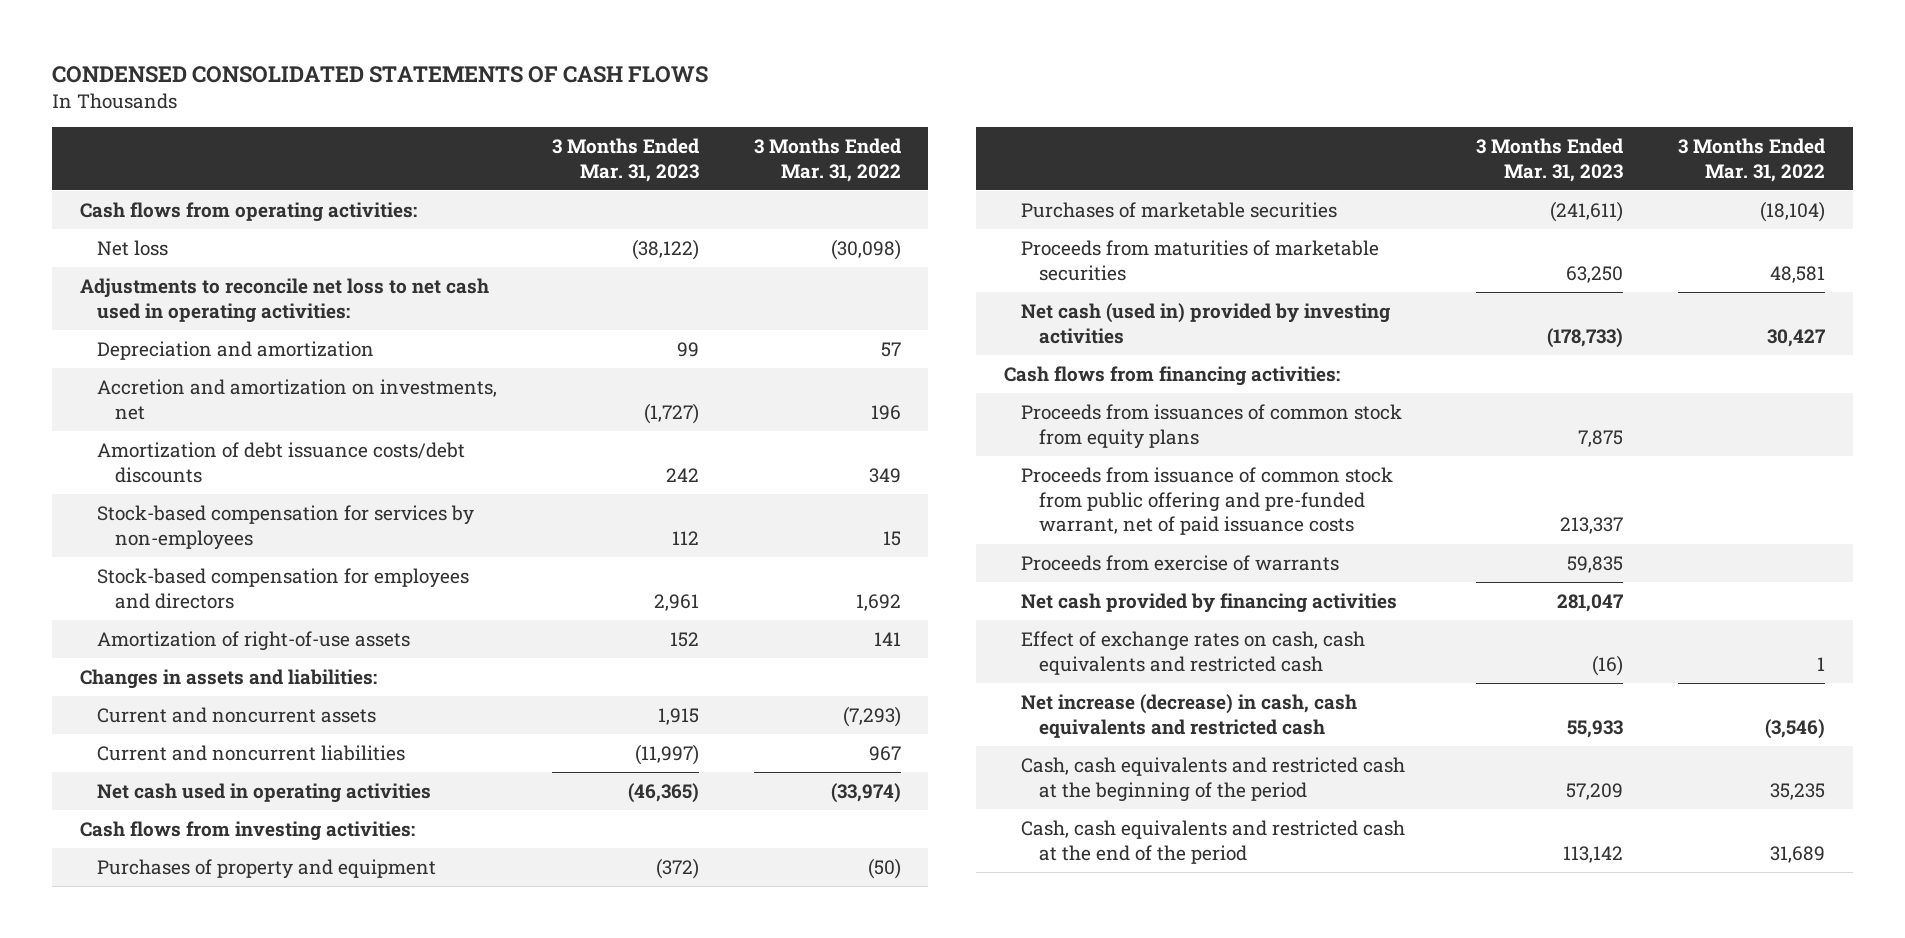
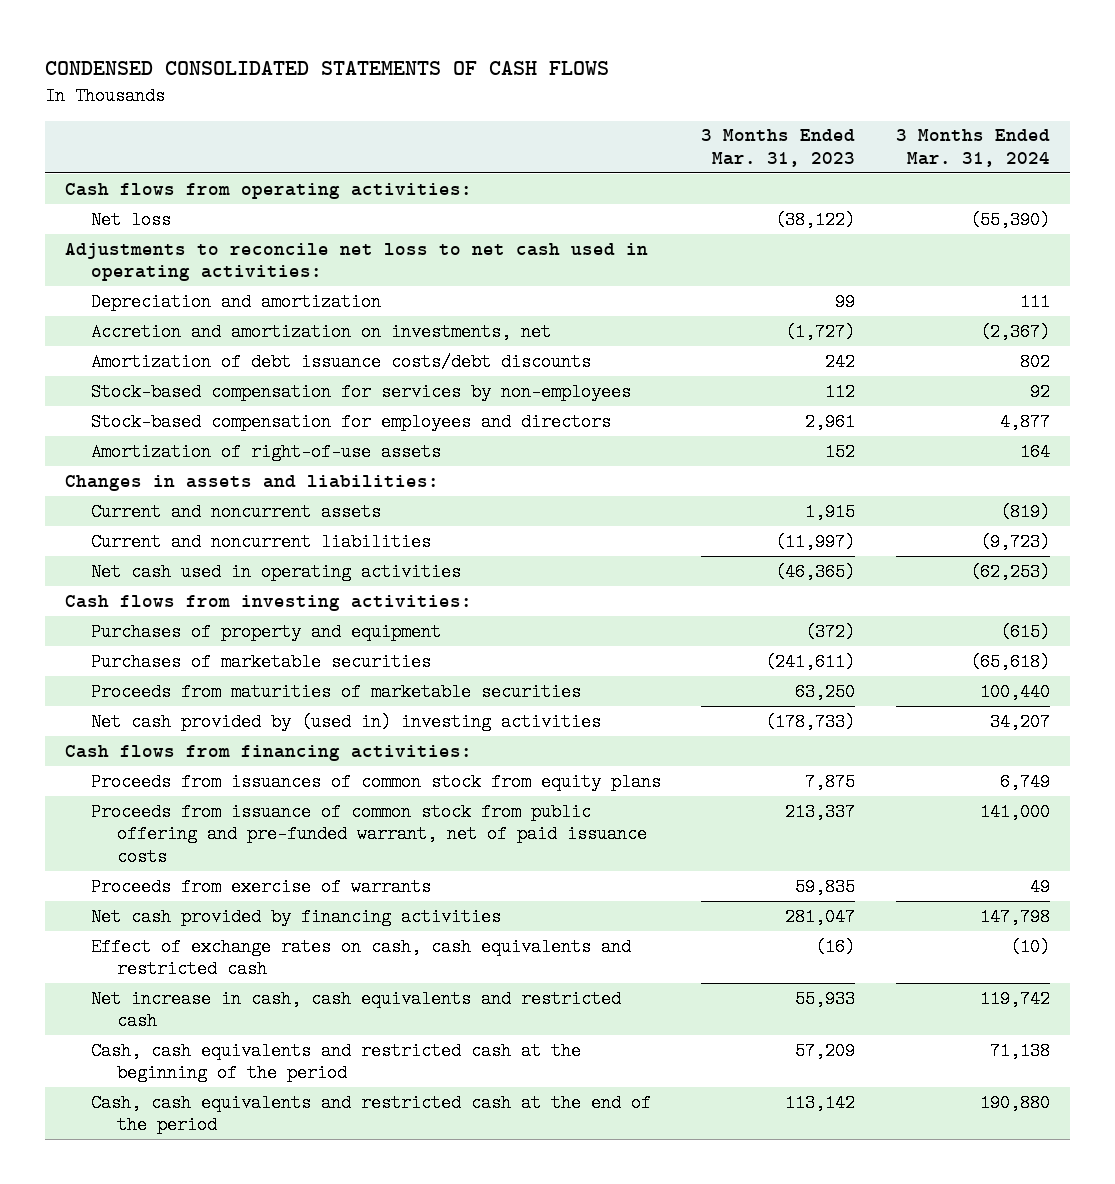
[753,138,901,182] 3 Months Ended Mar. 31, 2022 -> none
none -> [895,129,1050,168] 3 Months Ended Mar. 31, 2024
[1021,303,1391,344] Net cash (used in) provided by investing activities -> [90,712,601,731] Net cash provided by (used in) investing activities
[1021,694,1358,738] Net increase (decrease) in cash, cash equivalents and restricted cash -> [90,989,621,1031] Net increase in cash, cash equivalents and restricted cash

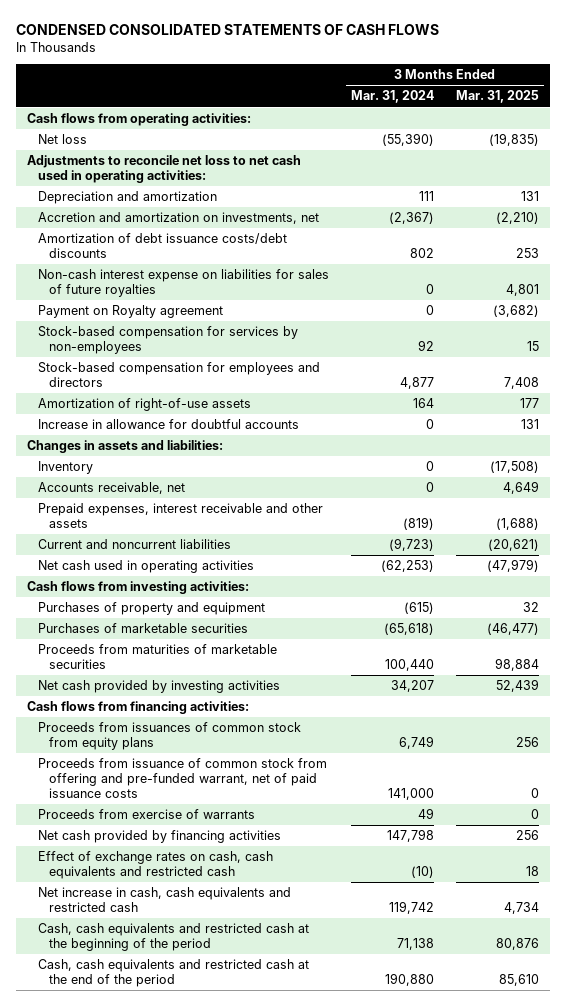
[701,129,856,168] 3 Months Ended Mar. 31, 2023 -> none
none -> [455,90,539,104] Mar. 31, 2025
none -> [38,269,330,297] Non-cash interest expense on liabilities for sales of future royalties
none -> [38,305,224,319] Payment on Royalty agreement
none -> [38,419,300,430] Increase in allowance for doubtful accounts
none -> [38,461,94,475] Inventory
none -> [38,482,186,495] Accounts receivable, net
[90,502,381,521] Current and noncurrent assets -> [38,503,324,528] Prepaid expenses, interest receivable and other assets
[90,712,601,731] Net cash provided by (used in) investing activities -> [38,680,281,694] Net cash provided by investing activities
[90,802,647,867] Proceeds from issuance of common stock from public offering and pre-funded warrant, net of paid issuance costs -> [38,758,328,798] Proceeds from issuance of common stock from offering and pre-funded warrant, net of paid issuance costs

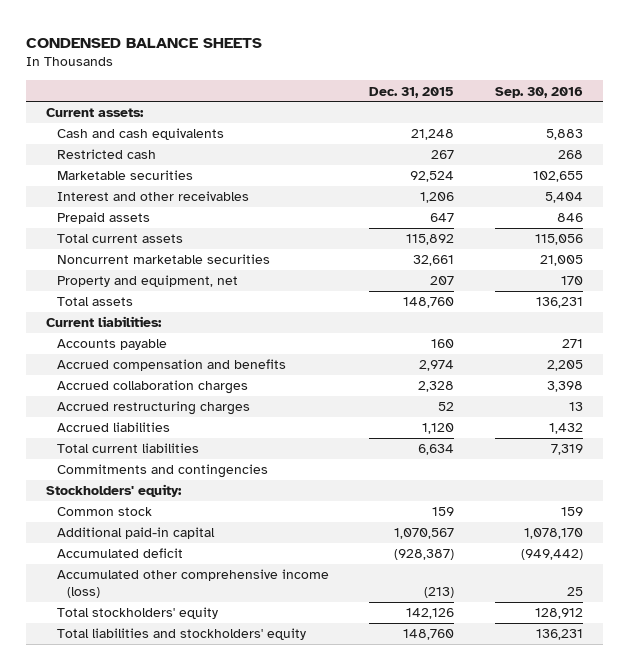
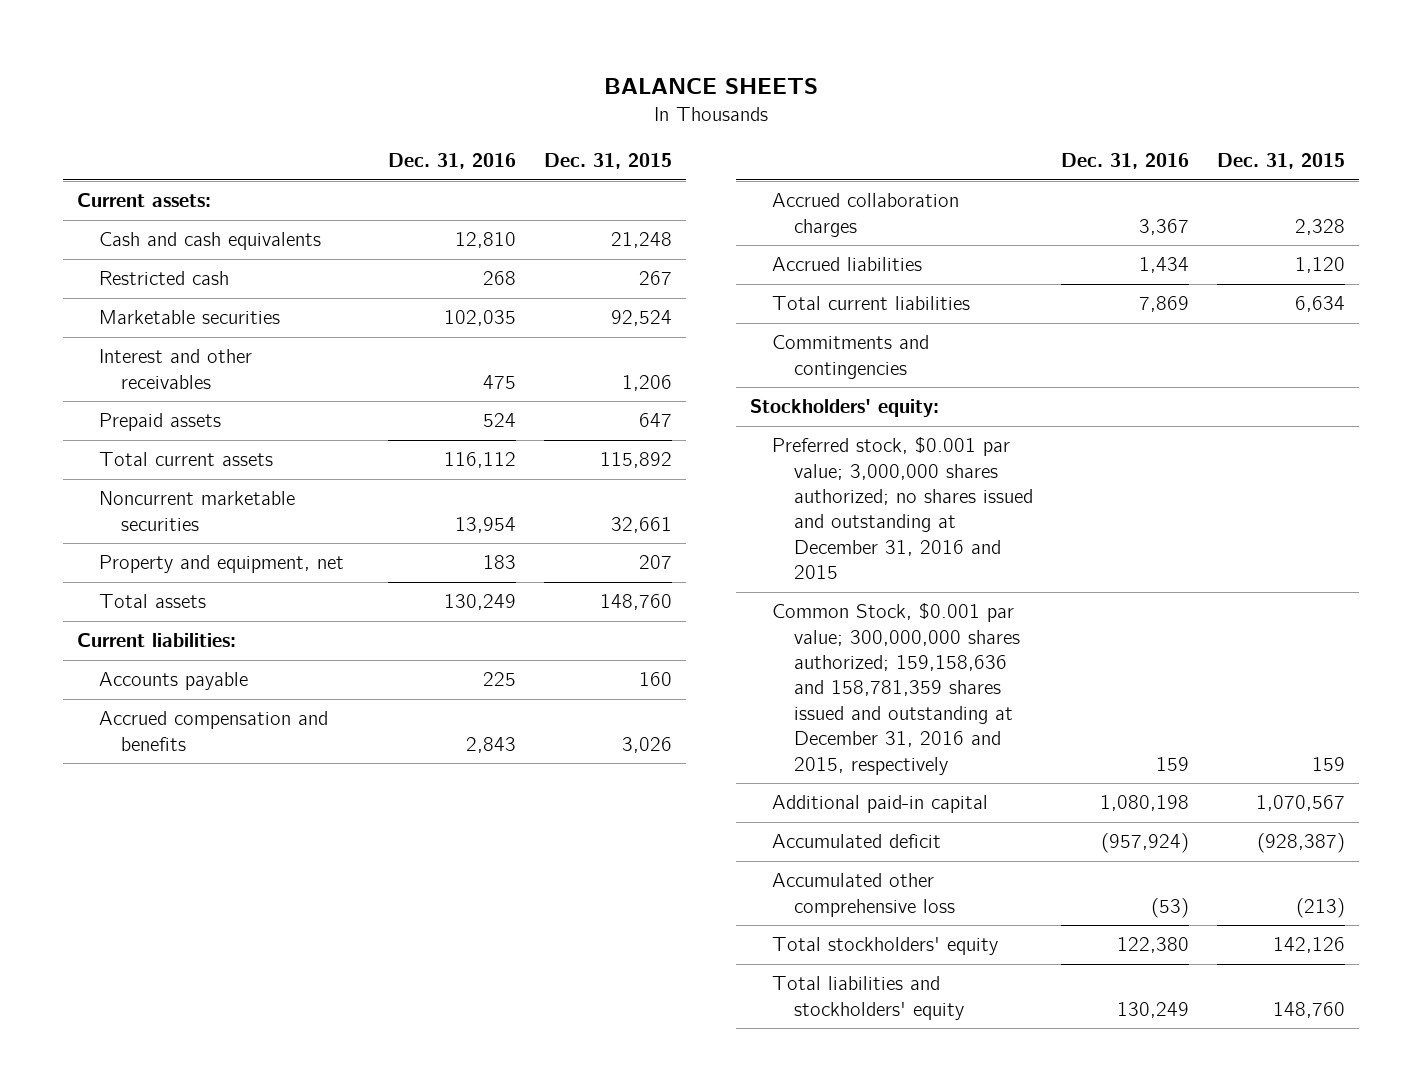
[26,37,263,48] CONDENSED BALANCE SHEETS -> [603,78,818,95] BALANCE SHEETS
[495,86,584,98] Sep. 30, 2016 -> none
none -> [387,153,516,170] Dec. 31, 2016
[419,360,455,372] 2,974 -> [621,736,672,753] 3,026
[56,401,250,416] Accrued restructuring charges -> none
none -> [771,437,1034,580] Preferred stock, $0.001 par value; 3,000,000 shares authorized; no shares issued and outstanding at December 31, 2016 and 2015
[56,507,152,517] Common stock -> [771,603,1021,775] Common Stock, $0.001 par value; 300,000,000 shares authorized; 159,158,636 and 158,781,359 shares issued and outstanding at December 31, 2016 and 2015, respectively
[56,569,329,598] Accumulated other comprehensive income (loss) -> [771,873,956,917] Accumulated other comprehensive loss

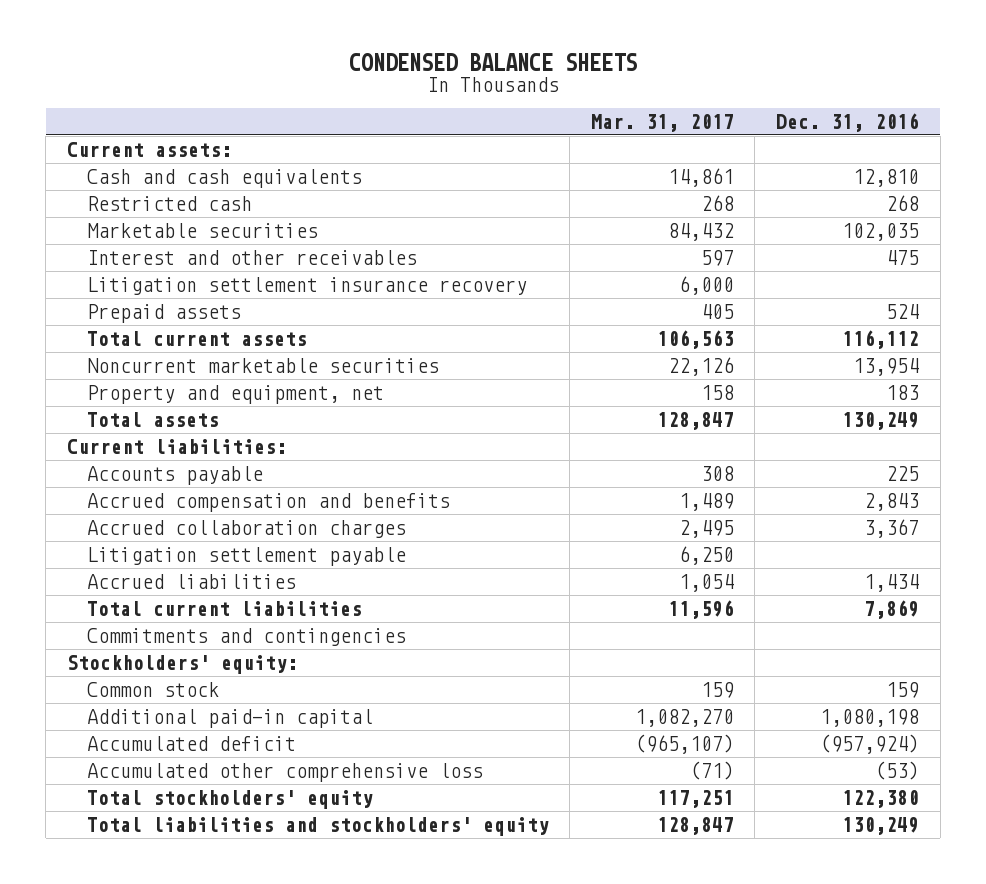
[603,78,818,95] BALANCE SHEETS -> [348,52,637,71] CONDENSED BALANCE SHEETS
[543,153,672,170] Dec. 31, 2015 -> none
none -> [590,113,734,132] Mar. 31, 2017
none -> [86,276,527,295] Litigation settlement insurance recovery
none -> [86,546,406,566] Litigation settlement payable
[771,437,1034,580] Preferred stock, $0.001 par value; 3,000,000 shares authorized; no shares issued and outstanding at December 31, 2016 and 2015 -> none
[771,603,1021,775] Common Stock, $0.001 par value; 300,000,000 shares authorized; 159,158,636 and 158,781,359 shares issued and outstanding at December 31, 2016 and 2015, respectively -> [86,681,219,697] Common stock

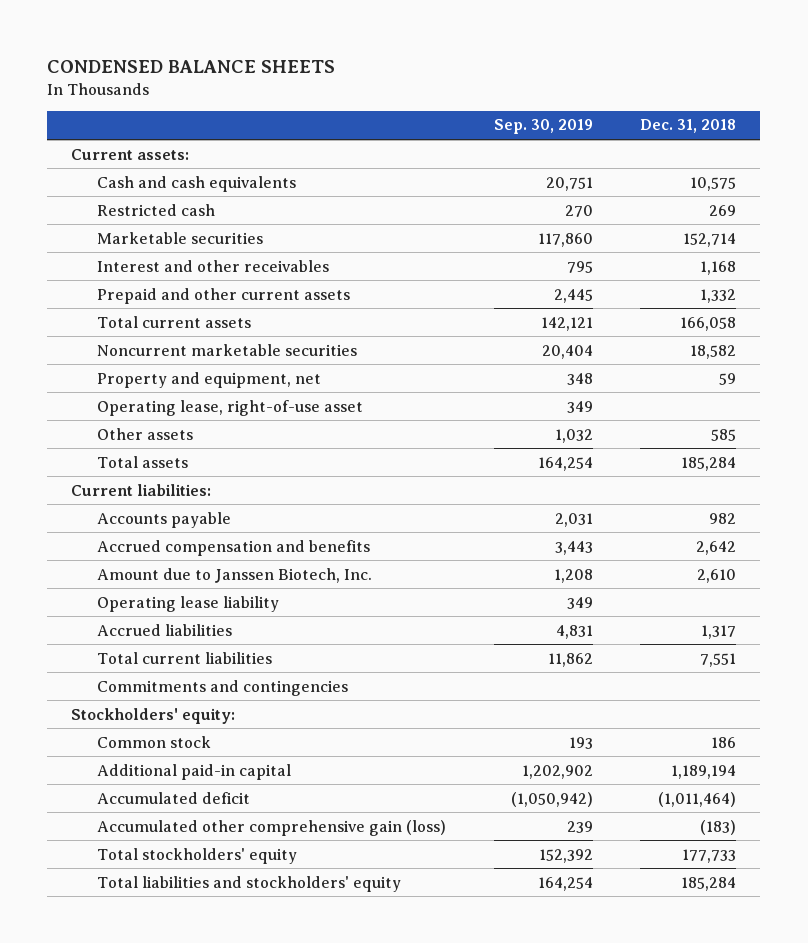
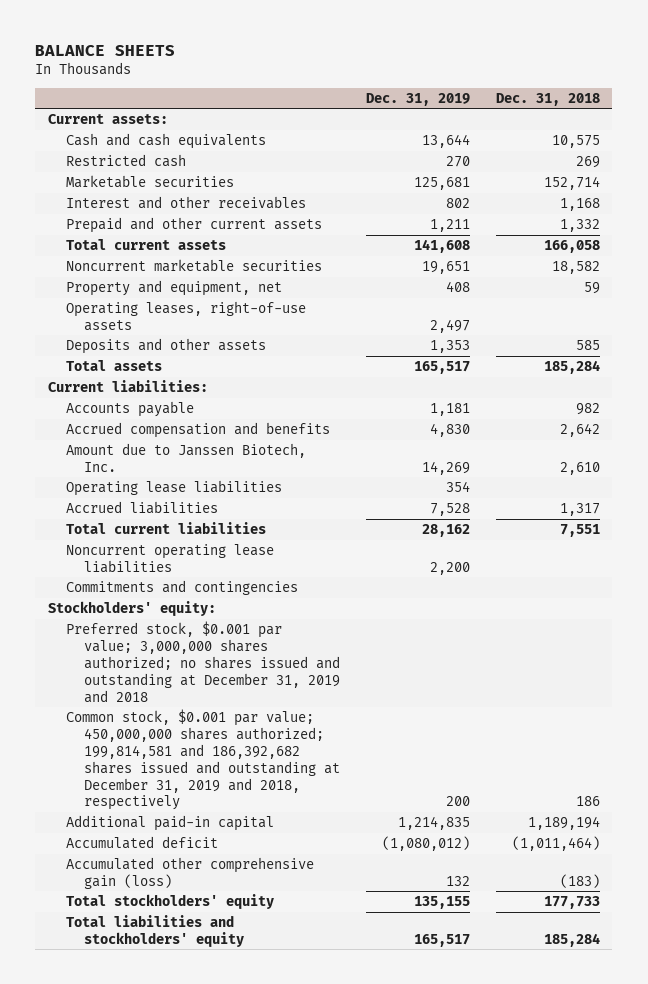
[47,59,336,73] CONDENSED BALANCE SHEETS -> [35,45,176,57] BALANCE SHEETS
[493,119,593,135] Sep. 30, 2019 -> none
none -> [365,92,470,106] Dec. 31, 2019
[96,399,363,416] Operating lease, right-of-use asset -> [66,300,307,331] Operating leases, right-of-use assets
[96,427,193,440] Other assets -> [66,337,267,354] Deposits and other assets
[96,595,279,612] Operating lease liability -> [66,479,283,496] Operating lease liabilities
none -> [66,543,275,573] Noncurrent operating lease liabilities
none -> [66,620,341,703] Preferred stock, $0.001 par value; 3,000,000 shares authorized; no shares issued and outstanding at December 31, 2019 and 2018
[96,735,211,748] Common stock -> [66,708,341,811] Common stock, $0.001 par value; 450,000,000 shares authorized; 199,814,581 and 186,392,682 shares issued and outstanding at December 31, 2019 and 2018, respectively

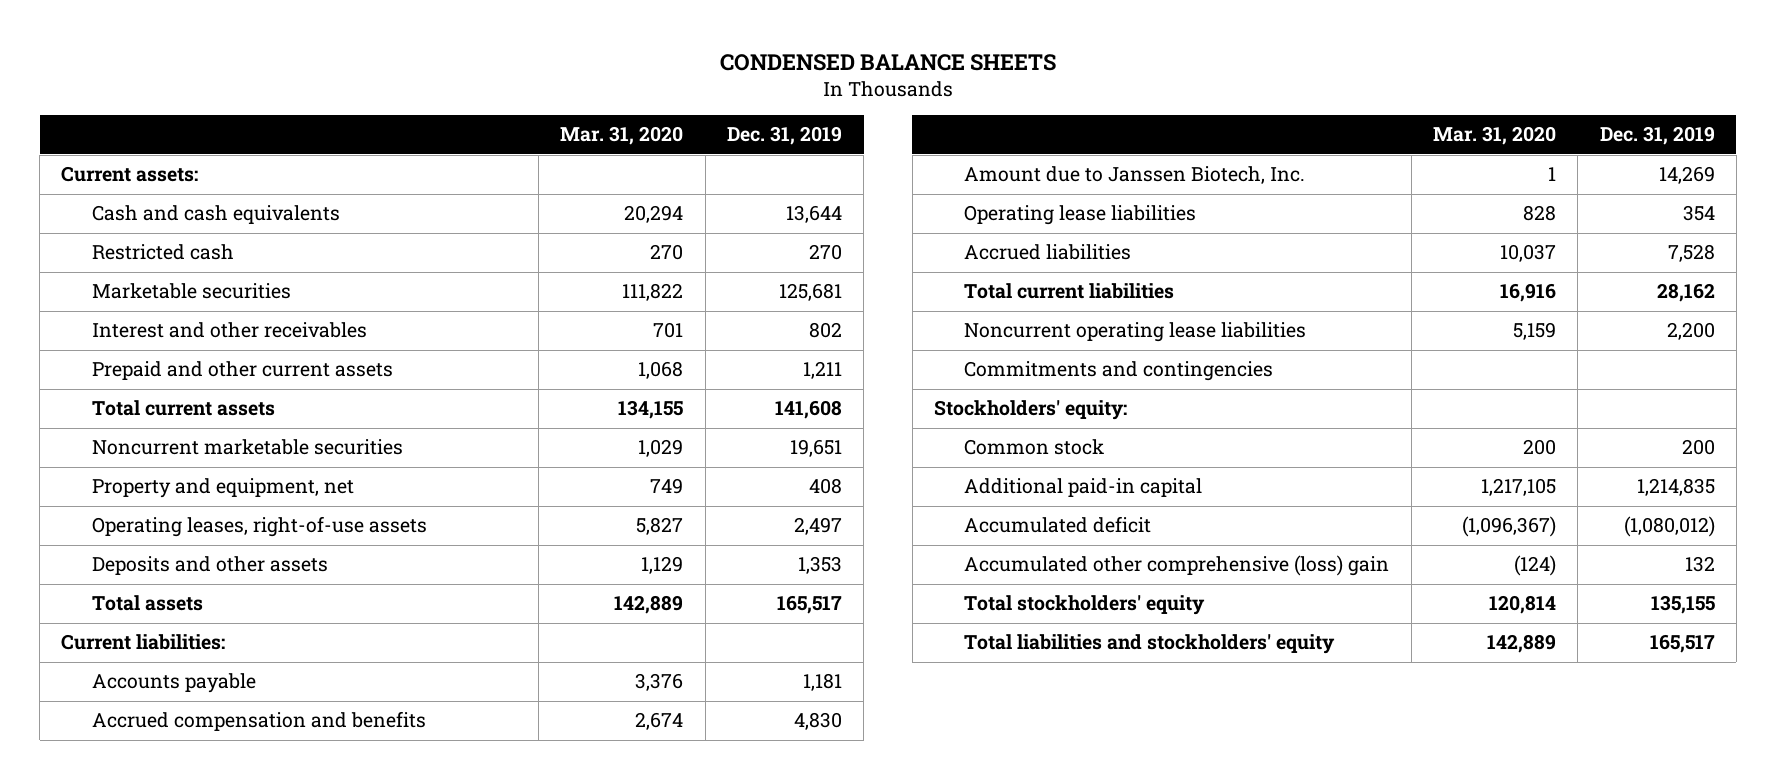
[35,45,176,57] BALANCE SHEETS -> [720,53,1057,71] CONDENSED BALANCE SHEETS
[495,92,600,106] Dec. 31, 2018 -> none
none -> [560,126,684,146] Mar. 31, 2020
[66,620,341,703] Preferred stock, $0.001 par value; 3,000,000 shares authorized; no shares issued and outstanding at December 31, 2019 and 2018 -> none
[66,708,341,811] Common stock, $0.001 par value; 450,000,000 shares authorized; 199,814,581 and 186,392,682 shares issued and outstanding at December 31, 2019 and 2018, respectively -> [964,439,1105,456] Common stock
[66,856,315,889] Accumulated other comprehensive gain (loss) -> [964,555,1390,577] Accumulated other comprehensive (loss) gain

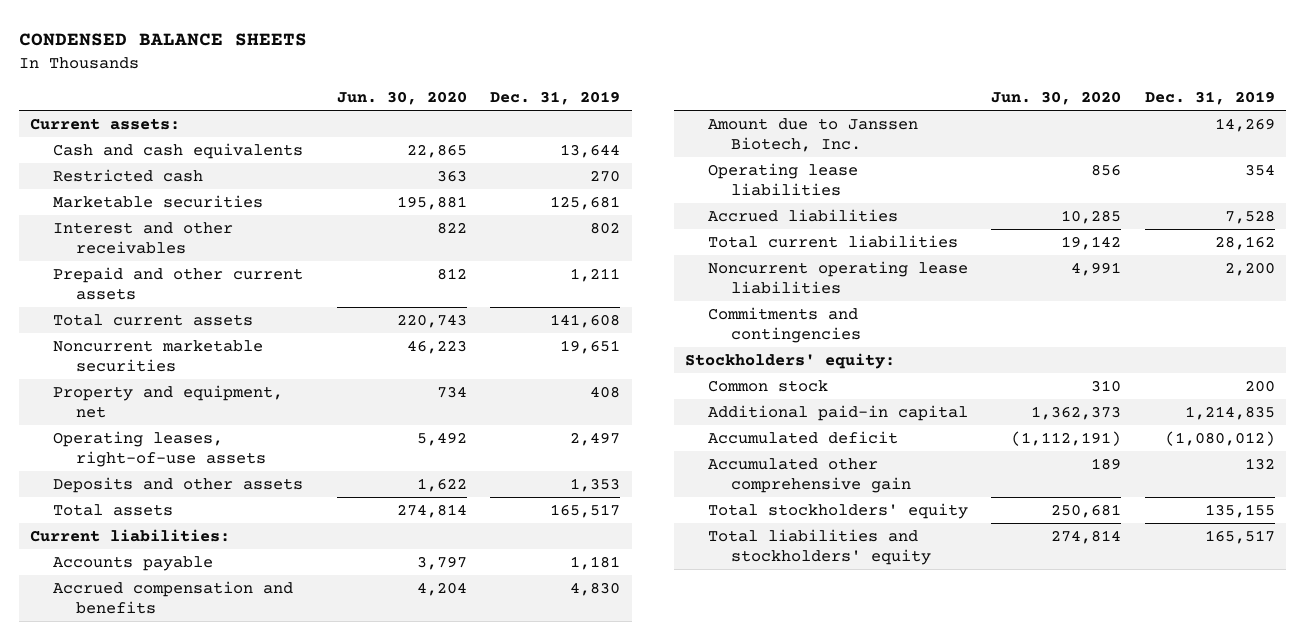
[560,126,684,146] Mar. 31, 2020 -> none
none -> [336,91,467,106] Jun. 30, 2020
[964,555,1390,577] Accumulated other comprehensive (loss) gain -> [708,457,912,493] Accumulated other comprehensive gain

